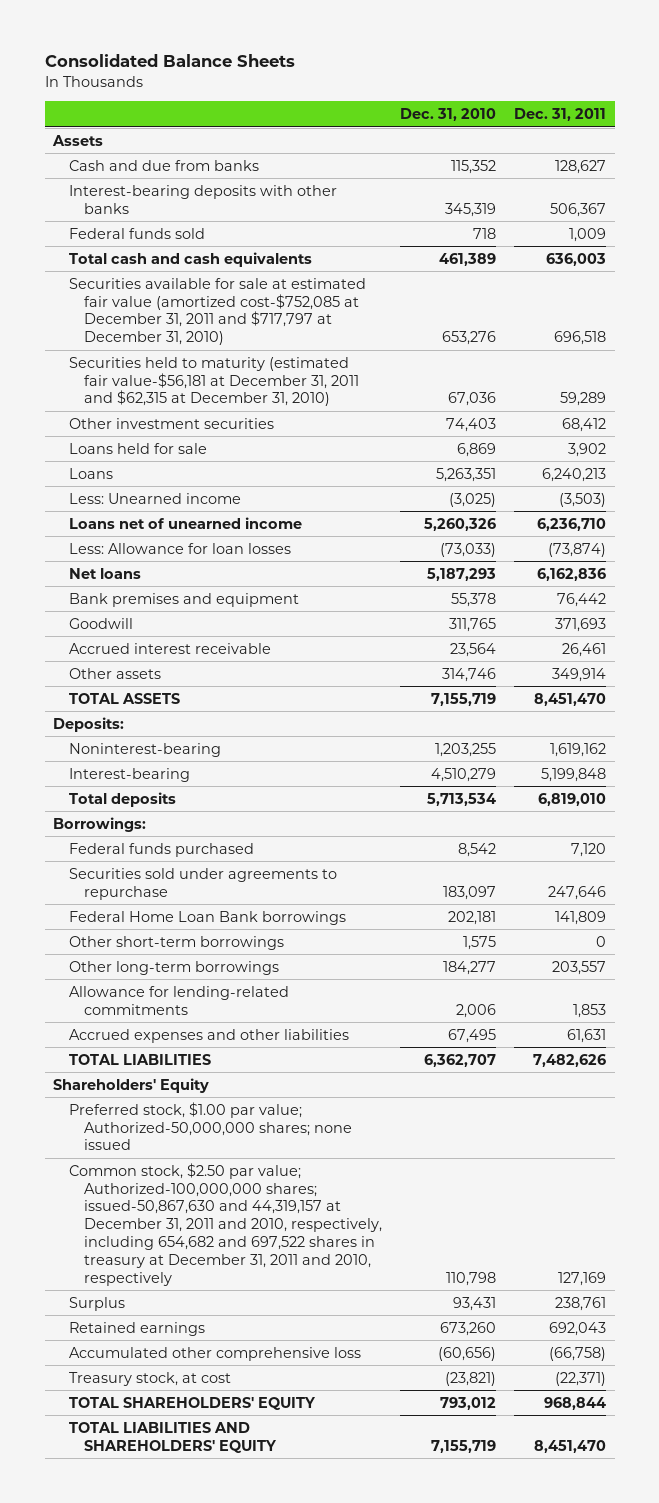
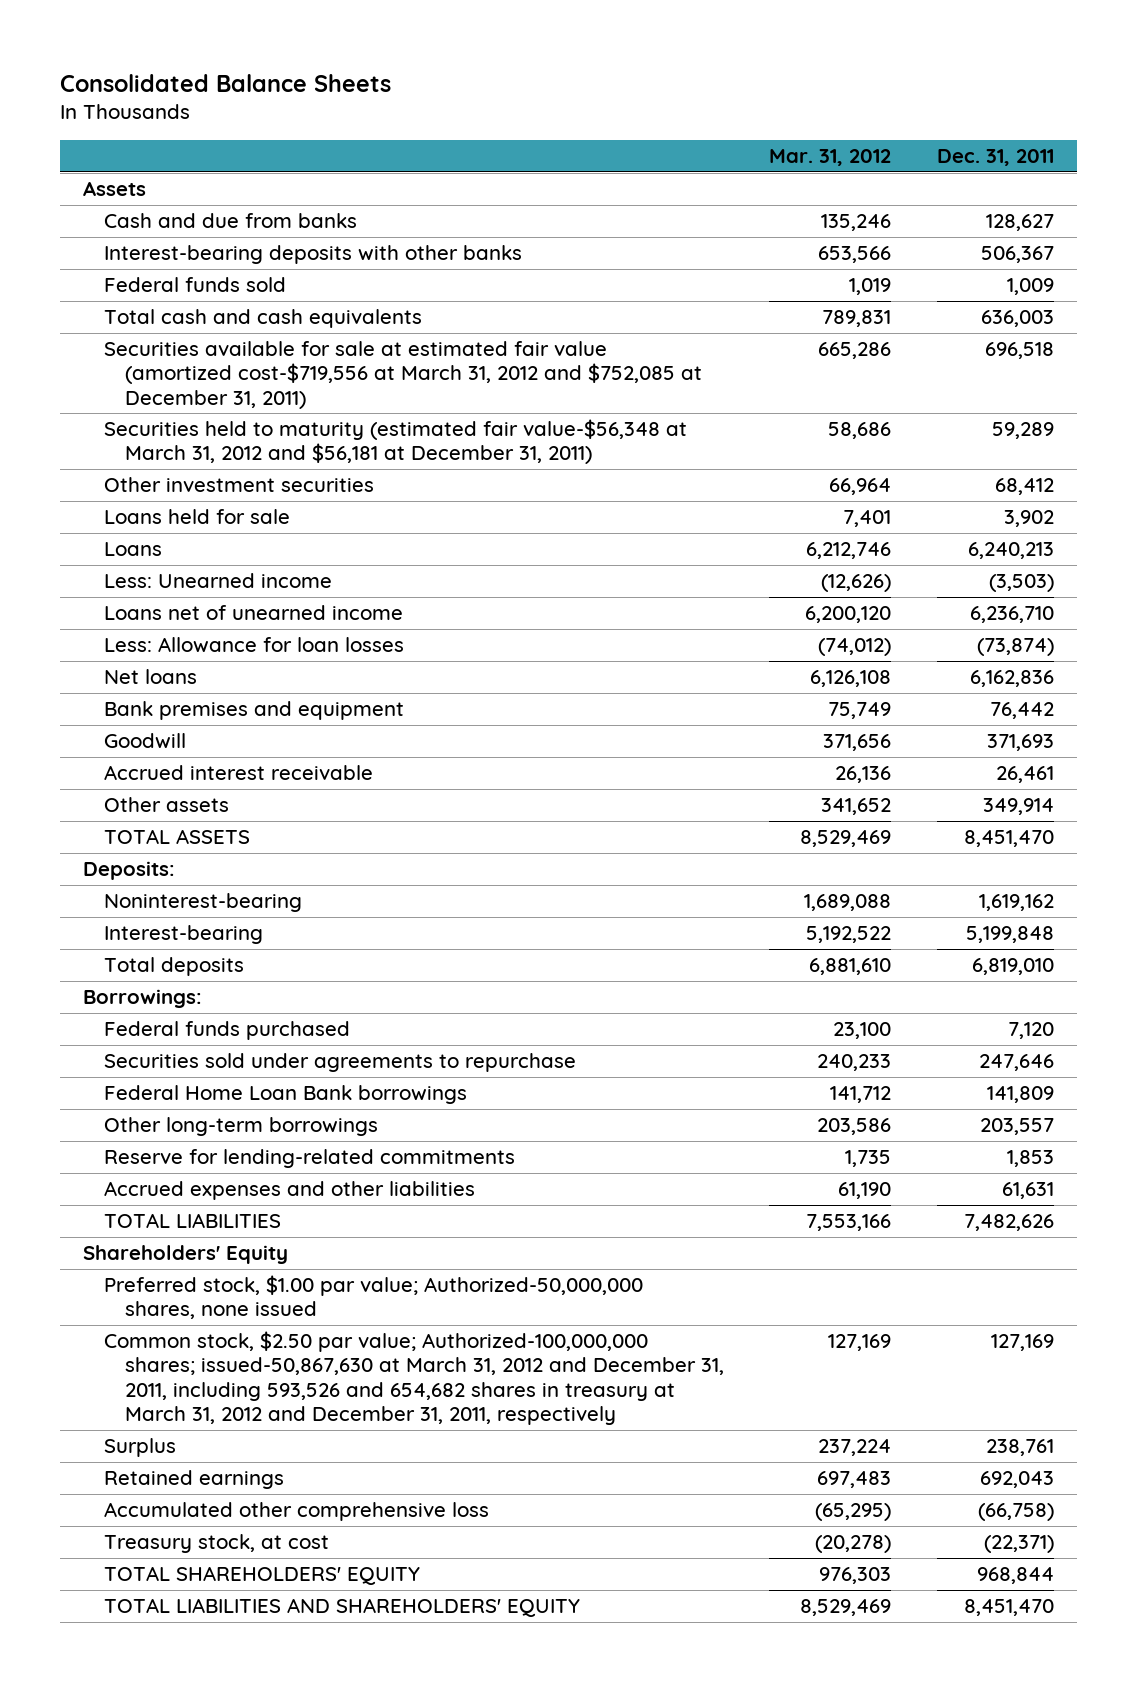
[399,108,496,122] Dec. 31, 2010 -> none
none -> [769,148,892,166] Mar. 31, 2012
[68,277,366,346] Securities available for sale at estimated fair value (amortized cost-$752,085 at December 31, 2011 and $717,797 at December 31, 2010) -> [103,341,702,409] Securities available for sale at estimated fair value (amortized cost-$719,556 at March 31, 2012 and $752,085 at December 31, 2011)
[68,356,360,407] Securities held to maturity (estimated fair value-$56,181 at December 31, 2011 and $62,315 at December 31, 2010) -> [103,419,687,465] Securities held to maturity (estimated fair value-$56,348 at March 31, 2012 and $56,181 at December 31, 2011)
[68,935,284,950] Other short-term borrowings -> none
[68,985,289,1015] Allowance for lending-related commitments -> [103,1149,515,1169] Reserve for lending-related commitments
[68,1101,353,1151] Preferred stock, $1.00 par value; Authorized-50,000,000 shares; none issued -> [103,1275,643,1320] Preferred stock, $1.00 par value; Authorized-50,000,000 shares, none issued
[68,1162,383,1286] Common stock, $2.50 par value; Authorized-100,000,000 shares; issued-50,867,630 and 44,319,157 at December 31, 2011 and 2010, respectively, including 654,682 and 697,522 shares in treasury at December 31, 2011 and 2010, respectively -> [103,1331,724,1426] Common stock, $2.50 par value; Authorized-100,000,000 shares; issued-50,867,630 at March 31, 2012 and December 31, 2011, including 593,526 and 654,682 shares in treasury at March 31, 2012 and December 31, 2011, respectively

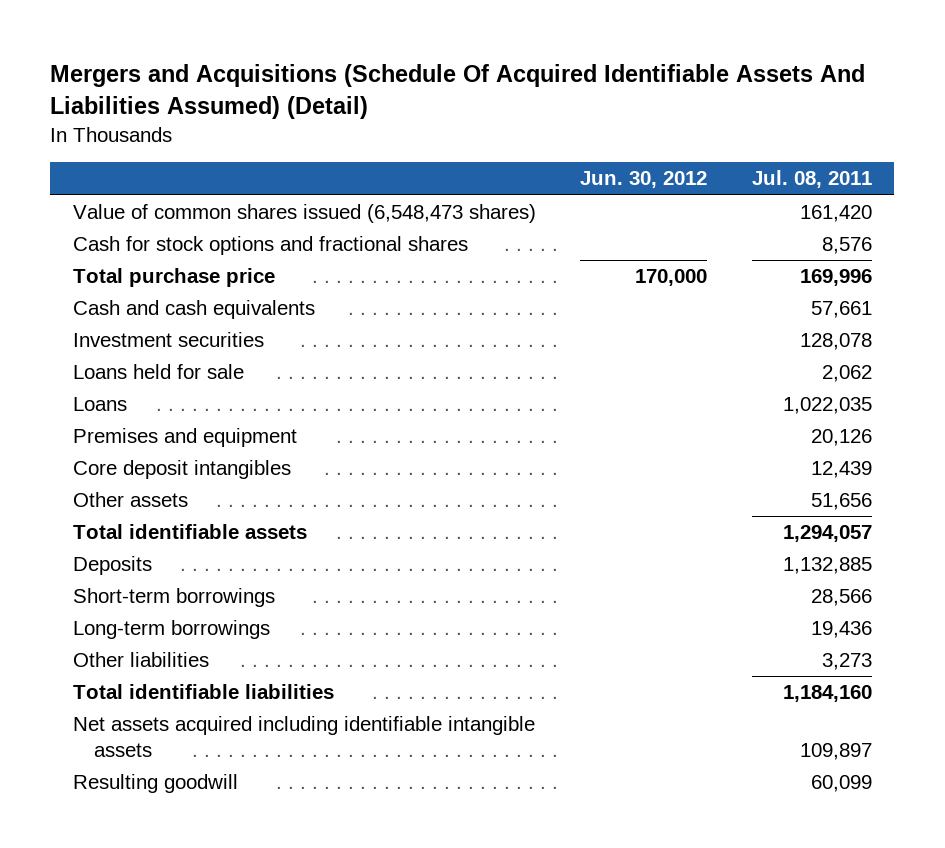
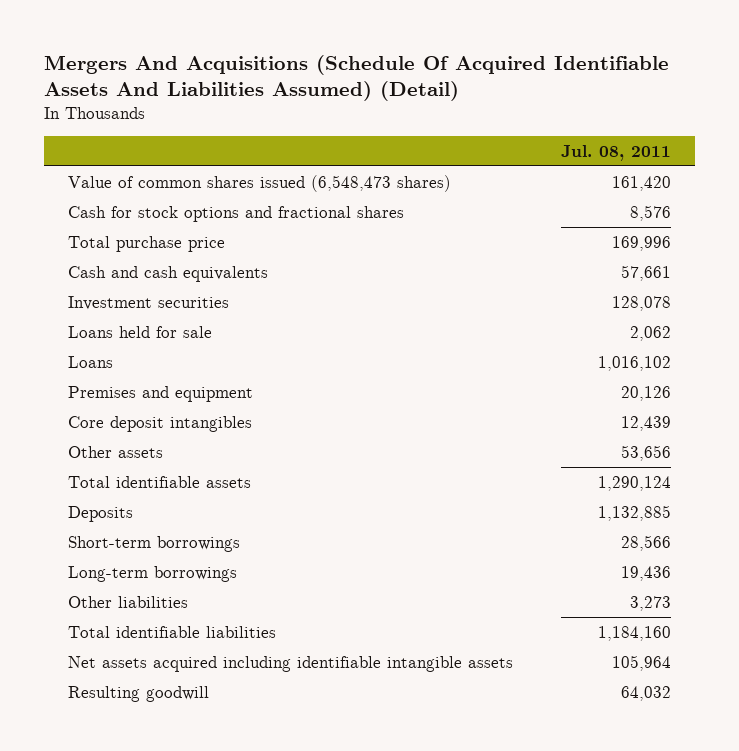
[50,64,866,120] Mergers and Acquisitions (Schedule Of Acquired Identifiable Assets And Liabilities Assumed) (Detail) -> [43,54,669,102] Mergers And Acquisitions (Schedule Of Acquired Identifiable Assets And Liabilities Assumed) (Detail)
[580,171,708,189] Jun. 30, 2012 -> none
[782,397,872,415] 1,022,035 -> [598,355,672,371] 1,016,102
[810,493,872,511] 51,656 -> [621,444,672,461] 53,656
[782,525,872,543] 1,294,057 -> [598,475,672,491] 1,290,124
[799,743,872,761] 109,897 -> [612,654,672,671] 105,964
[810,775,872,793] 60,099 -> [621,685,672,701] 64,032

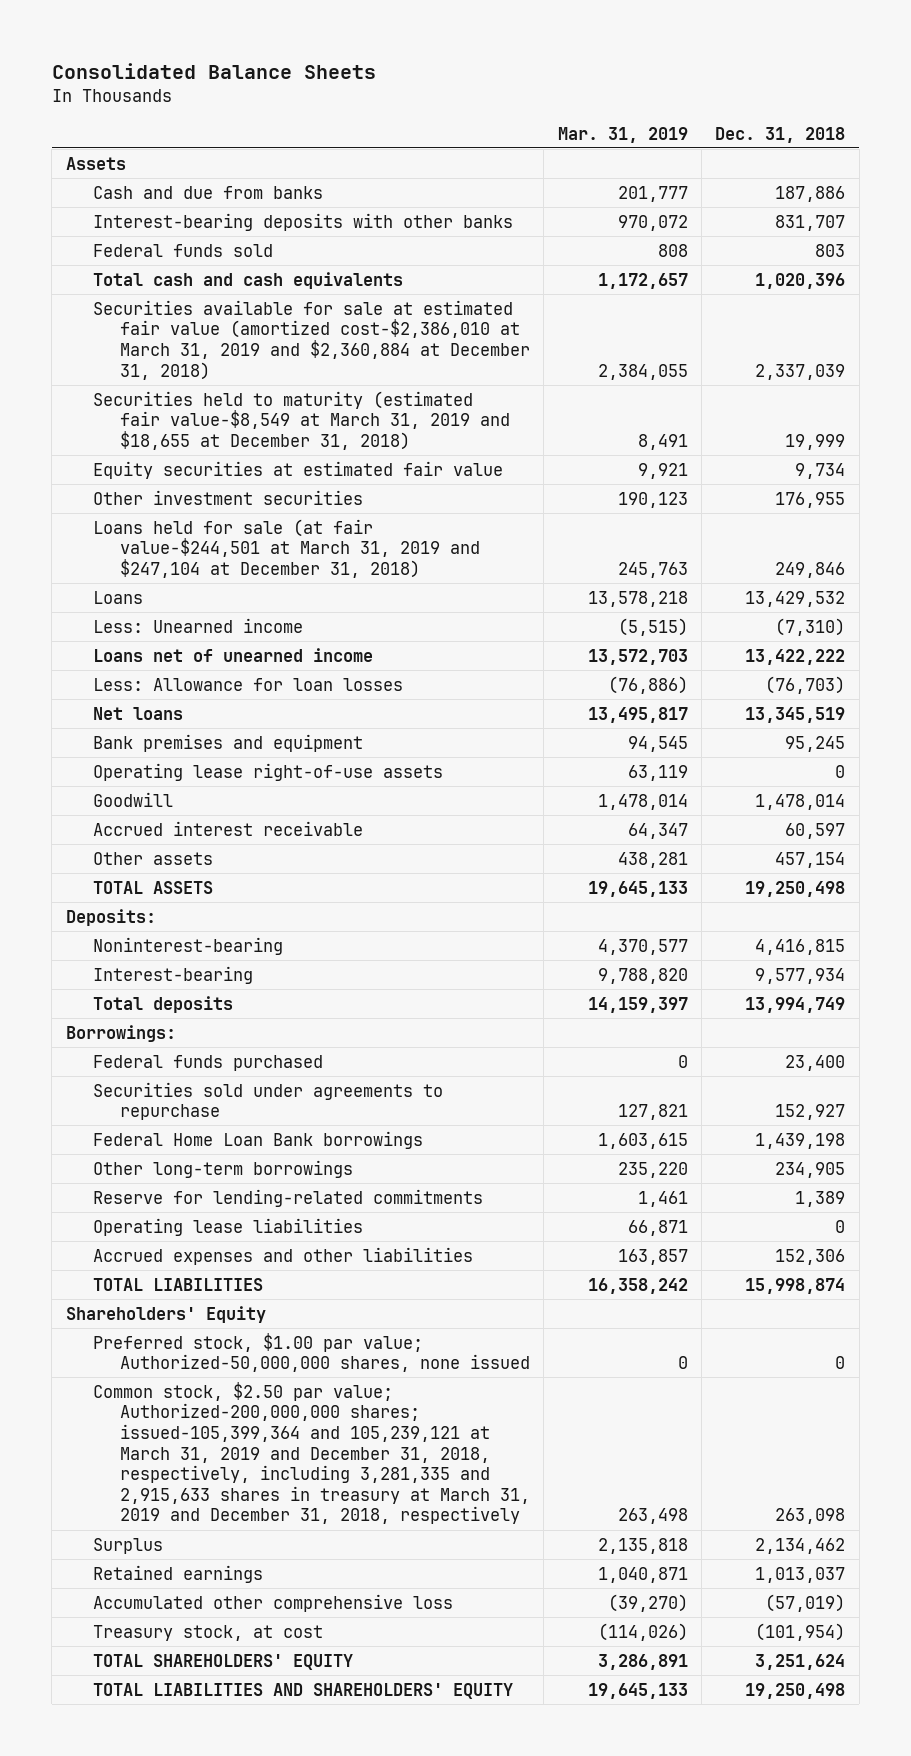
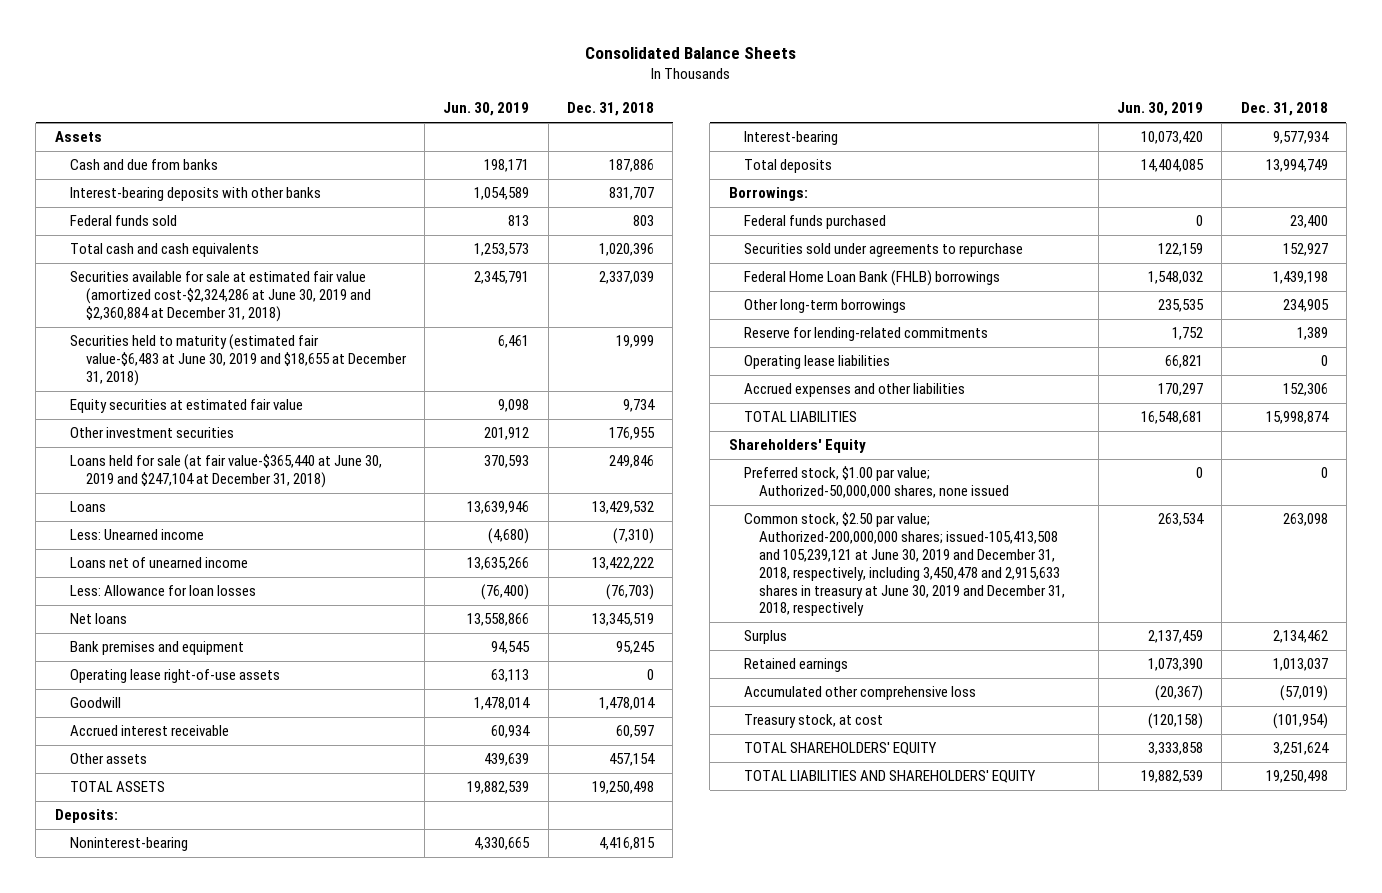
[557,126,688,143] Mar. 31, 2019 -> none
none -> [443,102,530,117] Jun. 30, 2019
[92,299,530,380] Securities available for sale at estimated fair value (amortized cost-$2,386,010 at March 31, 2019 and $2,360,884 at December 31, 2018) -> [70,271,371,323] Securities available for sale at estimated fair value (amortized cost-$2,324,286 at June 30, 2019 and $2,360,884 at December 31, 2018)
[92,390,510,450] Securities held to maturity (estimated fair value-$8,549 at March 31, 2019 and $18,655 at December 31, 2018) -> [70,334,407,387] Securities held to maturity (estimated fair value-$6,483 at June 30, 2019 and $18,655 at December 31, 2018)
[92,518,480,578] Loans held for sale (at fair value-$244,501 at March 31, 2019 and $247,104 at December 31, 2018) -> [70,454,383,489] Loans held for sale (at fair value-$365,440 at June 30, 2019 and $247,104 at December 31, 2018)
[92,1130,423,1149] Federal Home Loan Bank borrowings -> [744,270,1001,287] Federal Home Loan Bank (FHLB) borrowings
[92,1381,530,1525] Common stock, $2.50 par value; Authorized-200,000,000 shares; issued-105,399,364 and 105,239,121 at March 31, 2019 and December 31, 2018, respectively, including 3,281,335 and 2,915,633 shares in treasury at March 31, 2019 and December 31, 2018, respectively -> [744,512,1066,617] Common stock, $2.50 par value; Authorized-200,000,000 shares; issued-105,413,508 and 105,239,121 at June 30, 2019 and December 31, 2018, respectively, including 3,450,478 and 2,915,633 shares in treasury at June 30, 2019 and December 31, 2018, respectively

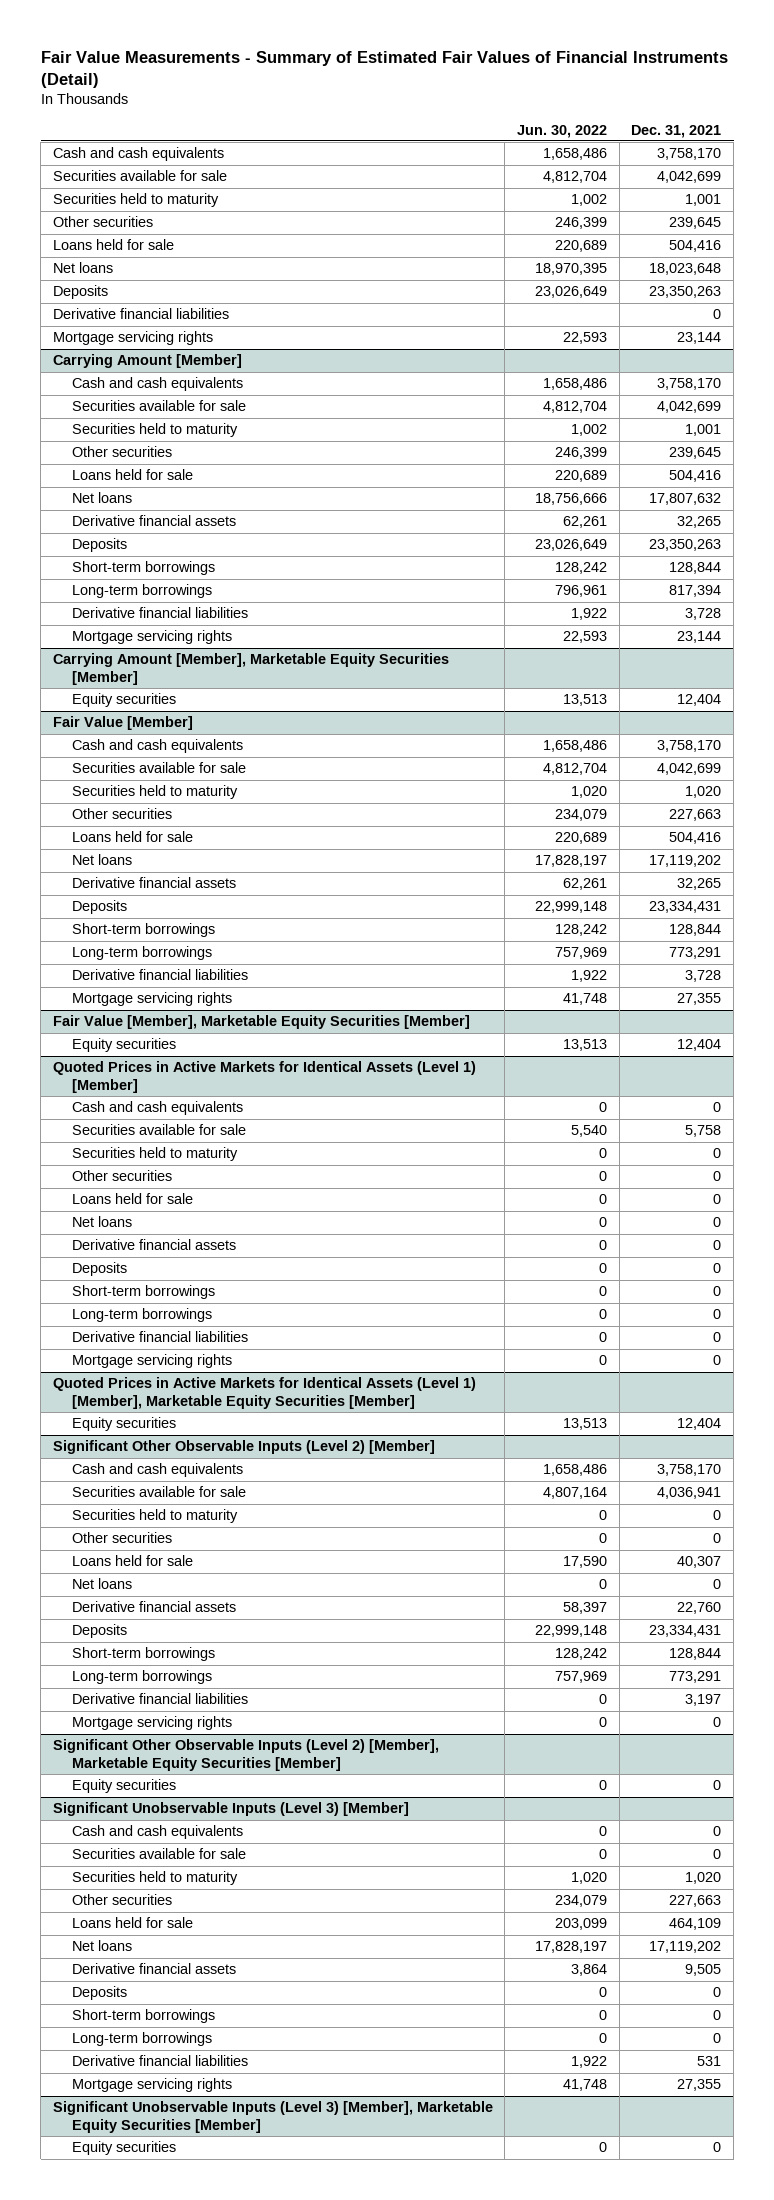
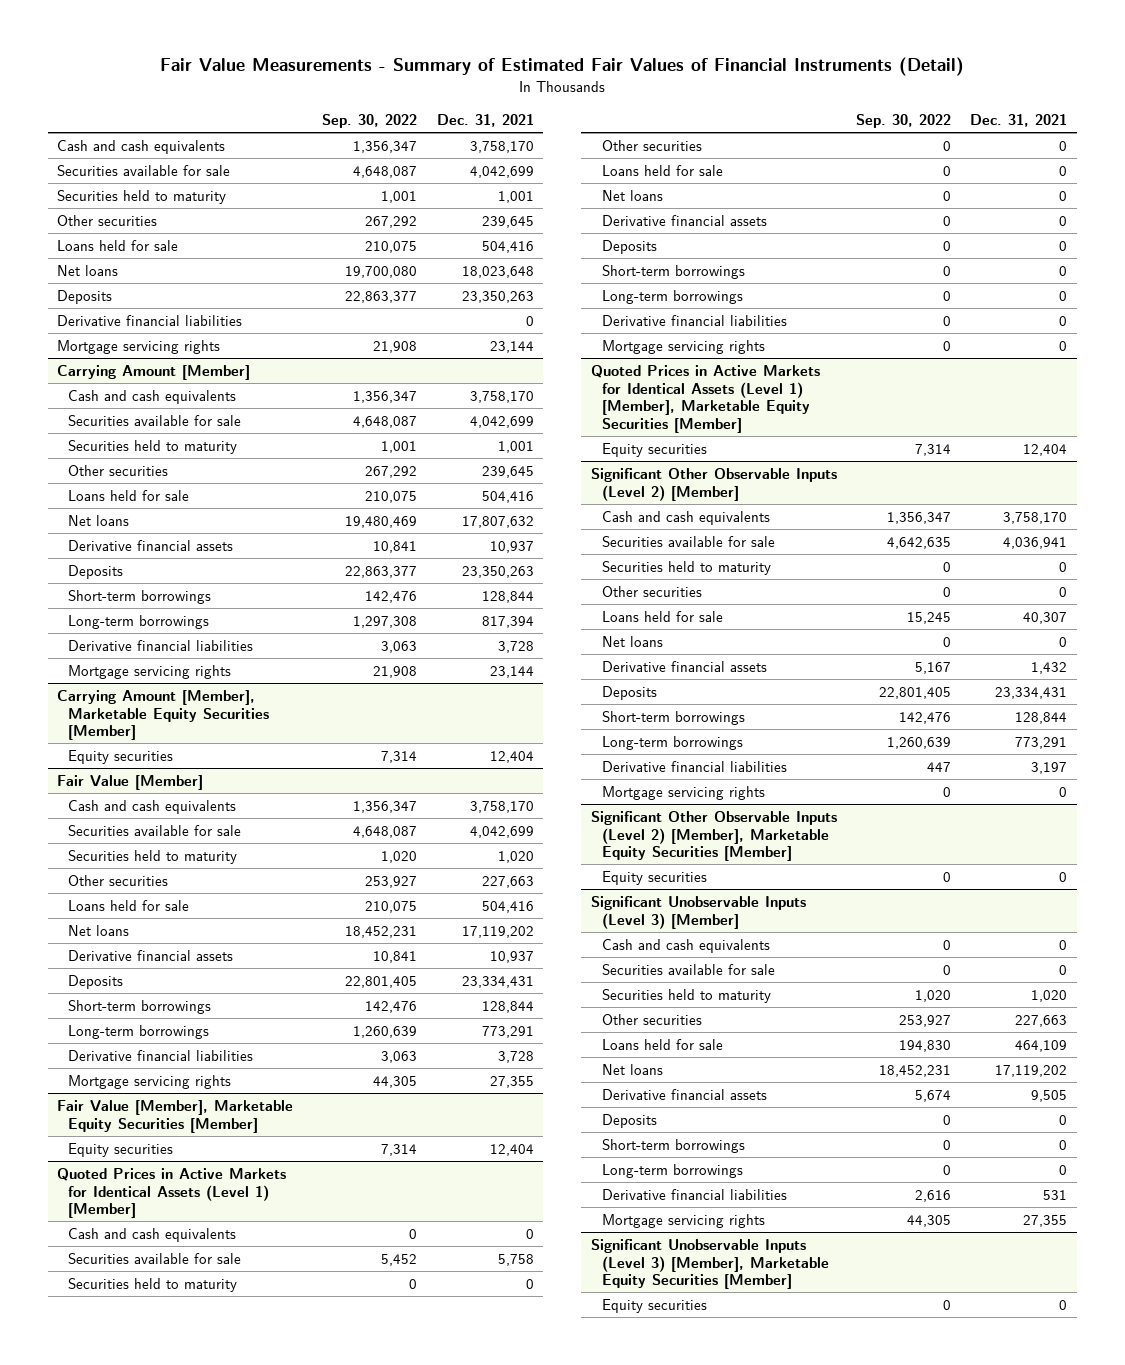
[517,124,608,138] Jun. 30, 2022 -> none
none -> [322,113,418,128] Sep. 30, 2022
[677,516,722,529] 32,265 -> [489,540,534,553] 10,937
[677,878,722,891] 32,265 -> [489,950,534,963] 10,937
[677,1602,722,1615] 22,760 -> [1031,661,1068,674] 1,432

